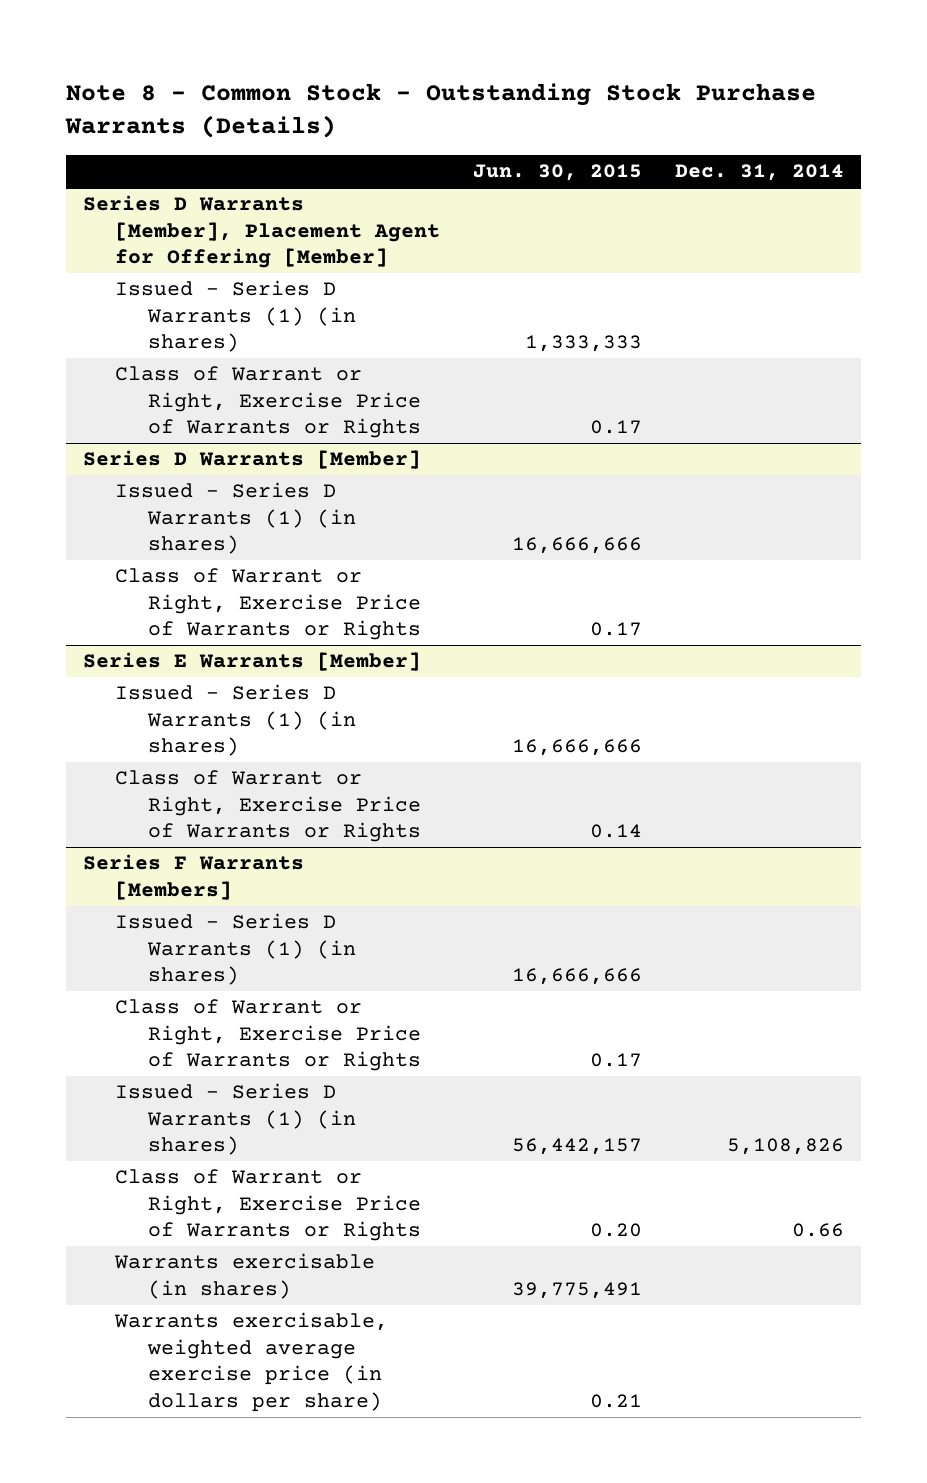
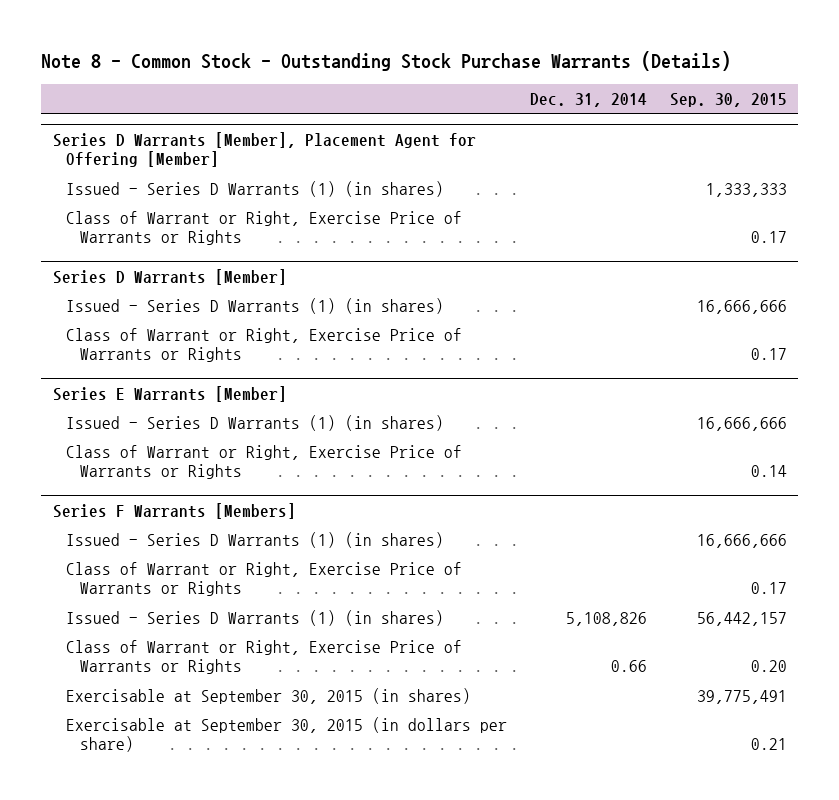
[473,164,643,182] Jun. 30, 2015 -> none
none -> [669,93,787,108] Sep. 30, 2015
[114,1253,376,1299] Warrants exercisable (in shares) -> [66,688,472,705] Exercisable at September 30, 2015 (in shares)
[114,1312,389,1412] Warrants exercisable, weighted average exercise price (in dollars per share) -> [66,717,508,753] Exercisable at September 30, 2015 (in dollars per share)

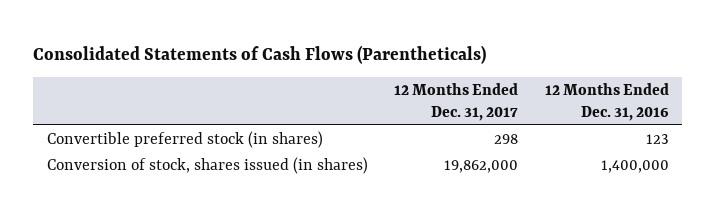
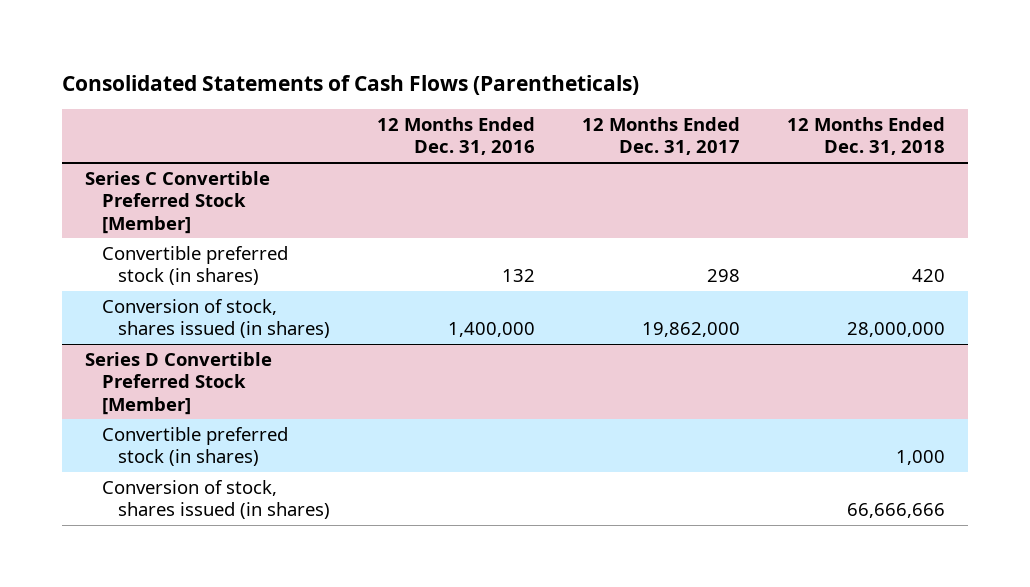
none -> [786,116,945,156] 12 Months Ended Dec. 31, 2018
none -> [85,170,271,234] Series C Convertible Preferred Stock [Member]
[645,133,669,144] 123 -> [501,269,535,283] 132
none -> [85,351,273,415] Series D Convertible Preferred Stock [Member]
none -> [101,426,288,467] Convertible preferred stock (in shares)
none -> [101,479,331,520] Conversion of stock, shares issued (in shares)

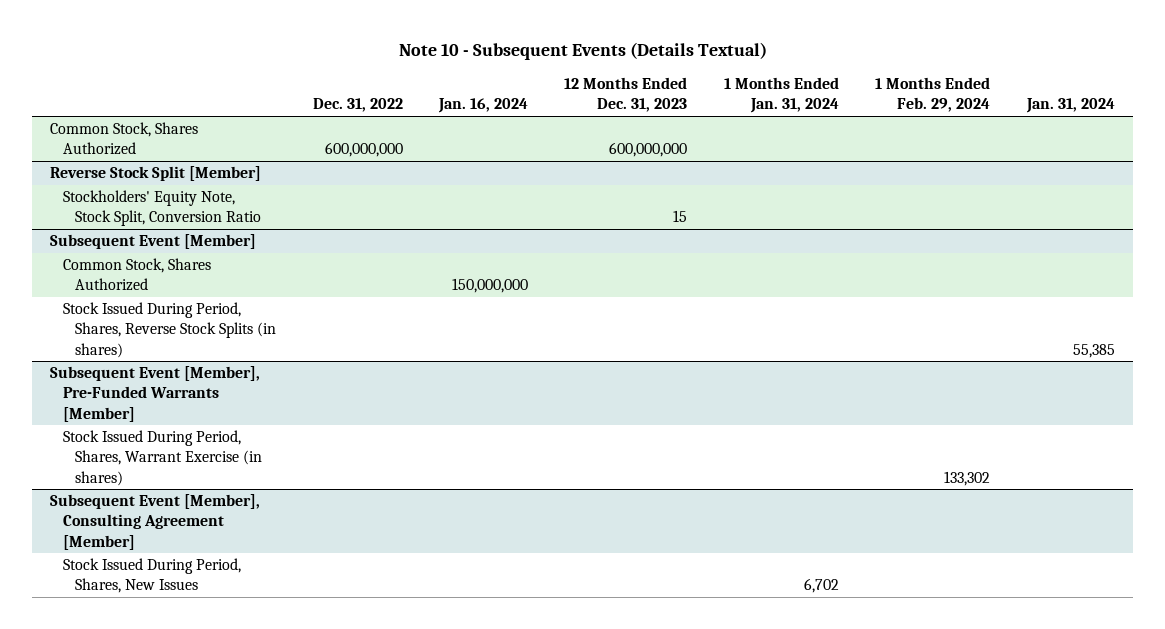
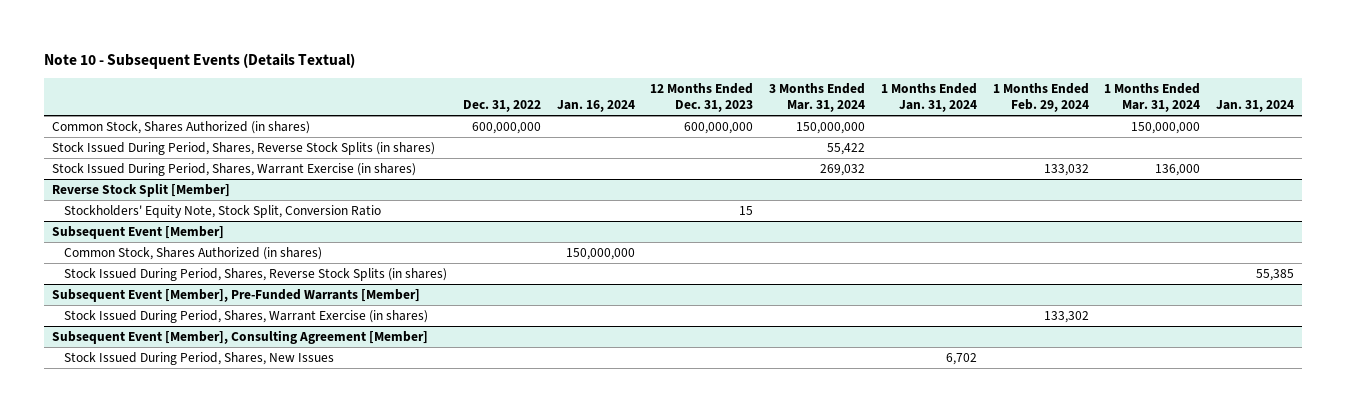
none -> [769,83,866,113] 3 Months Ended Mar. 31, 2024
none -> [1104,83,1201,113] 1 Months Ended Mar. 31, 2024
[50,122,199,156] Common Stock, Shares Authorized -> [51,121,310,135] Common Stock, Shares Authorized (in shares)
none -> [51,142,435,156] Stock Issued During Period, Shares, Reverse Stock Splits (in shares)
none -> [51,163,416,177] Stock Issued During Period, Shares, Warrant Exercise (in shares)
[62,258,211,292] Common Stock, Shares Authorized -> [64,247,323,261] Common Stock, Shares Authorized (in shares)

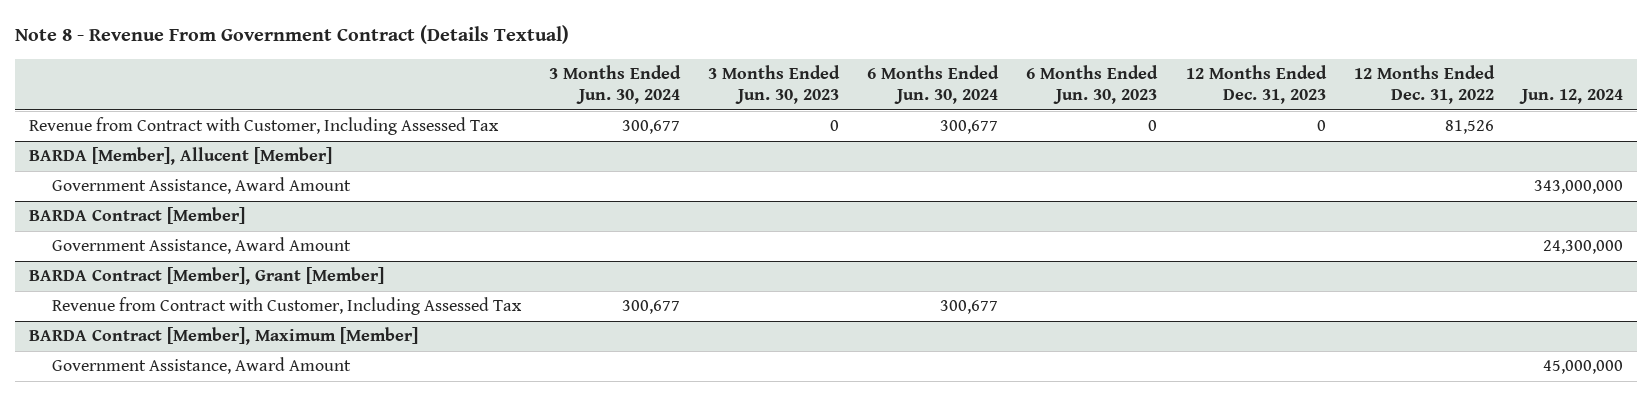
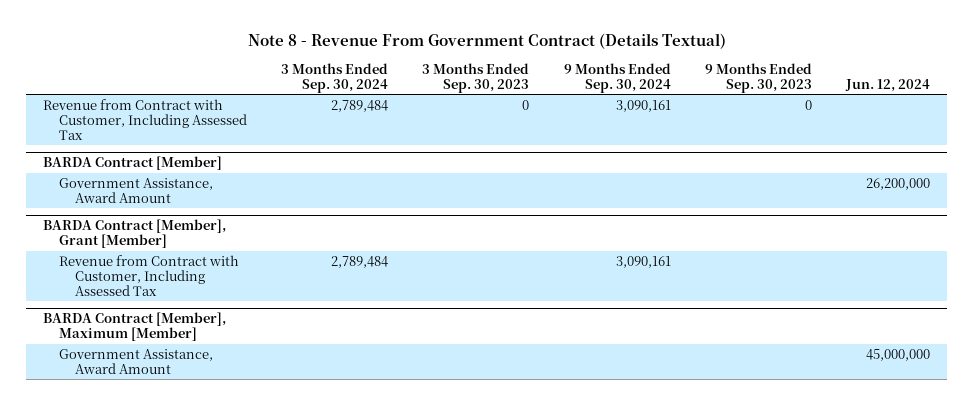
[548,64,681,105] 3 Months Ended Jun. 30, 2024 -> none
[708,64,841,105] 3 Months Ended Jun. 30, 2023 -> none
[867,64,1000,105] 6 Months Ended Jun. 30, 2024 -> none
[1026,64,1159,105] 6 Months Ended Jun. 30, 2023 -> none
[1185,64,1327,105] 12 Months Ended Dec. 31, 2023 -> none
[1353,64,1495,105] 12 Months Ended Dec. 31, 2022 -> none
none -> [281,62,389,93] 3 Months Ended Sep. 30, 2024
none -> [422,62,530,93] 3 Months Ended Sep. 30, 2023
none -> [563,62,671,93] 9 Months Ended Sep. 30, 2024
none -> [704,62,812,93] 9 Months Ended Sep. 30, 2023
[28,147,332,166] BARDA [Member], Allucent [Member] -> none
[51,177,351,195] Government Assistance, Award Amount -> none
[1543,240,1624,255] 24,300,000 -> [866,177,931,190] 26,200,000

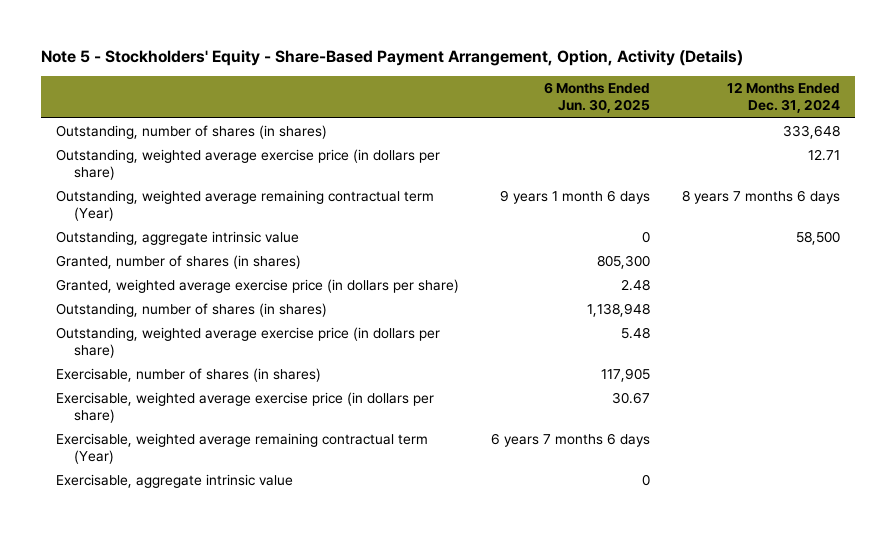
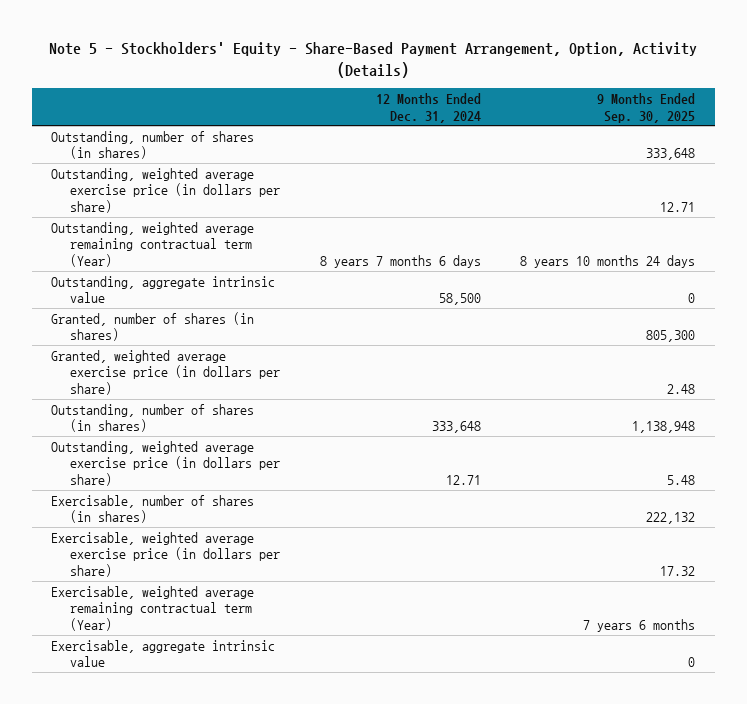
[544,82,651,114] 6 Months Ended Jun. 30, 2025 -> none
none -> [597,93,696,123] 9 Months Ended Sep. 30, 2025
[56,303,328,318] Outstanding, number of shares (in shares) -> [51,130,255,160] Outstanding, number of shares (in shares)
[56,327,441,359] Outstanding, weighted average exercise price (in dollars per share) -> [51,167,280,213] Outstanding, weighted average exercise price (in dollars per share)
[56,125,328,140] Outstanding, number of shares (in shares) -> [51,403,255,433] Outstanding, number of shares (in shares)
[56,149,441,181] Outstanding, weighted average exercise price (in dollars per share) -> [51,440,280,486] Outstanding, weighted average exercise price (in dollars per share)

